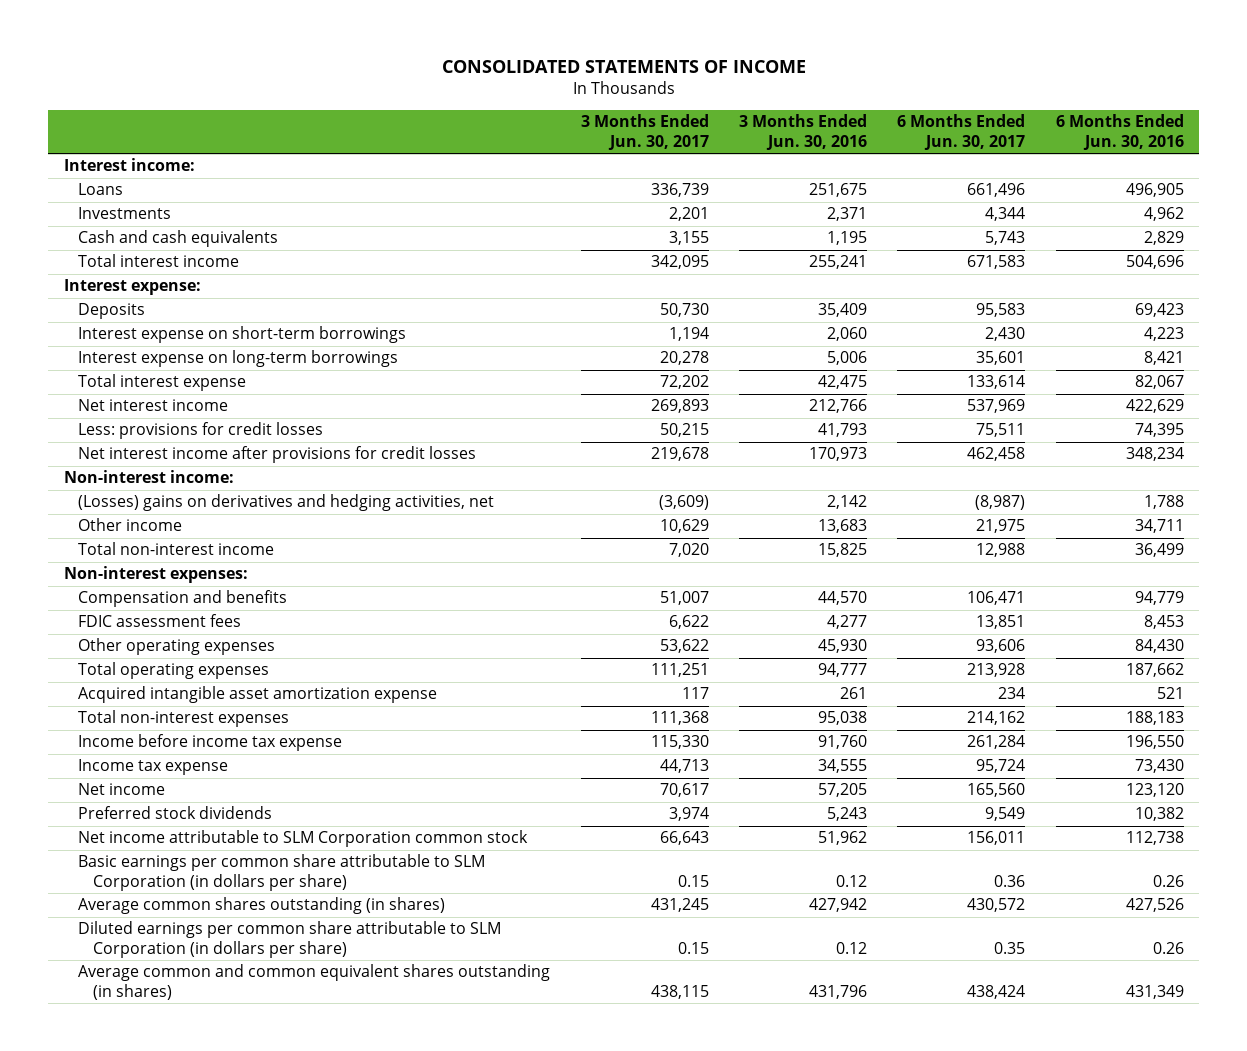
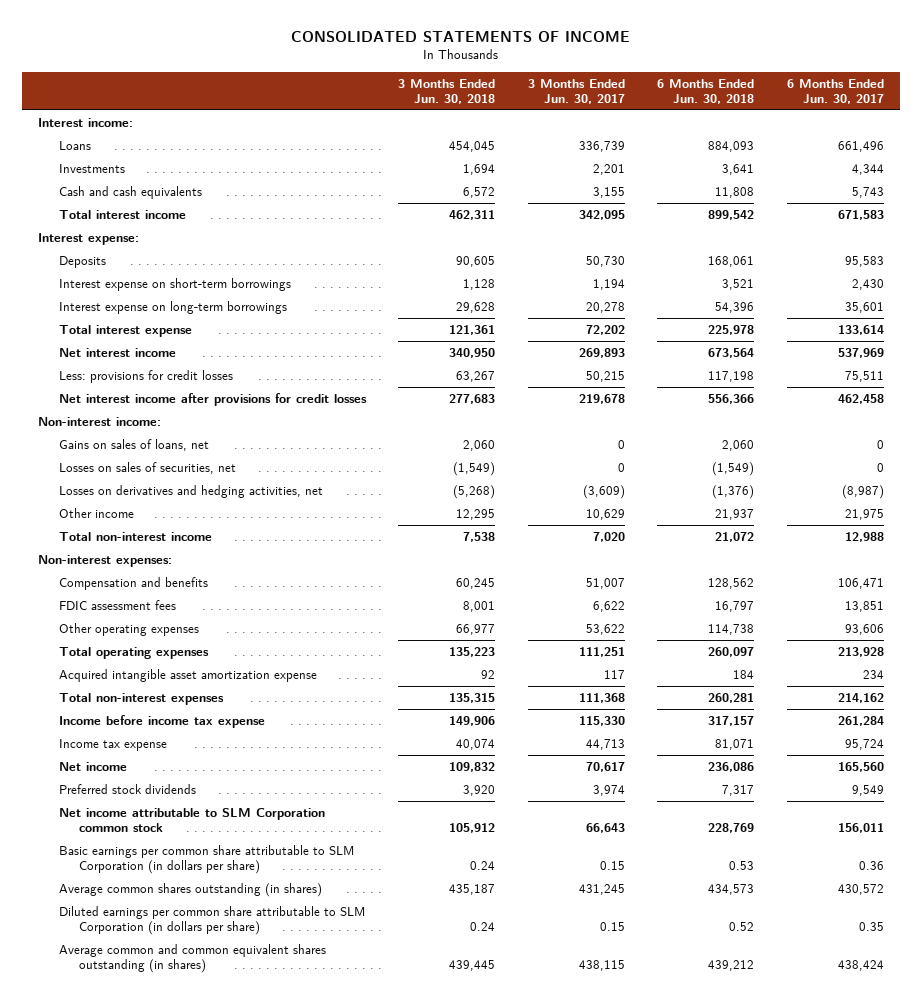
[738,114,867,150] 3 Months Ended Jun. 30, 2016 -> none
[1055,114,1184,150] 6 Months Ended Jun. 30, 2016 -> none
none -> [398,78,496,104] 3 Months Ended Jun. 30, 2018
none -> [657,78,755,104] 6 Months Ended Jun. 30, 2018
none -> [58,438,209,451] Gains on sales of loans, net
none -> [58,461,236,474] Losses on sales of securities, net
[78,494,495,512] (Losses) gains on derivatives and hedging activities, net -> [58,484,323,498] Losses on derivatives and hedging activities, net

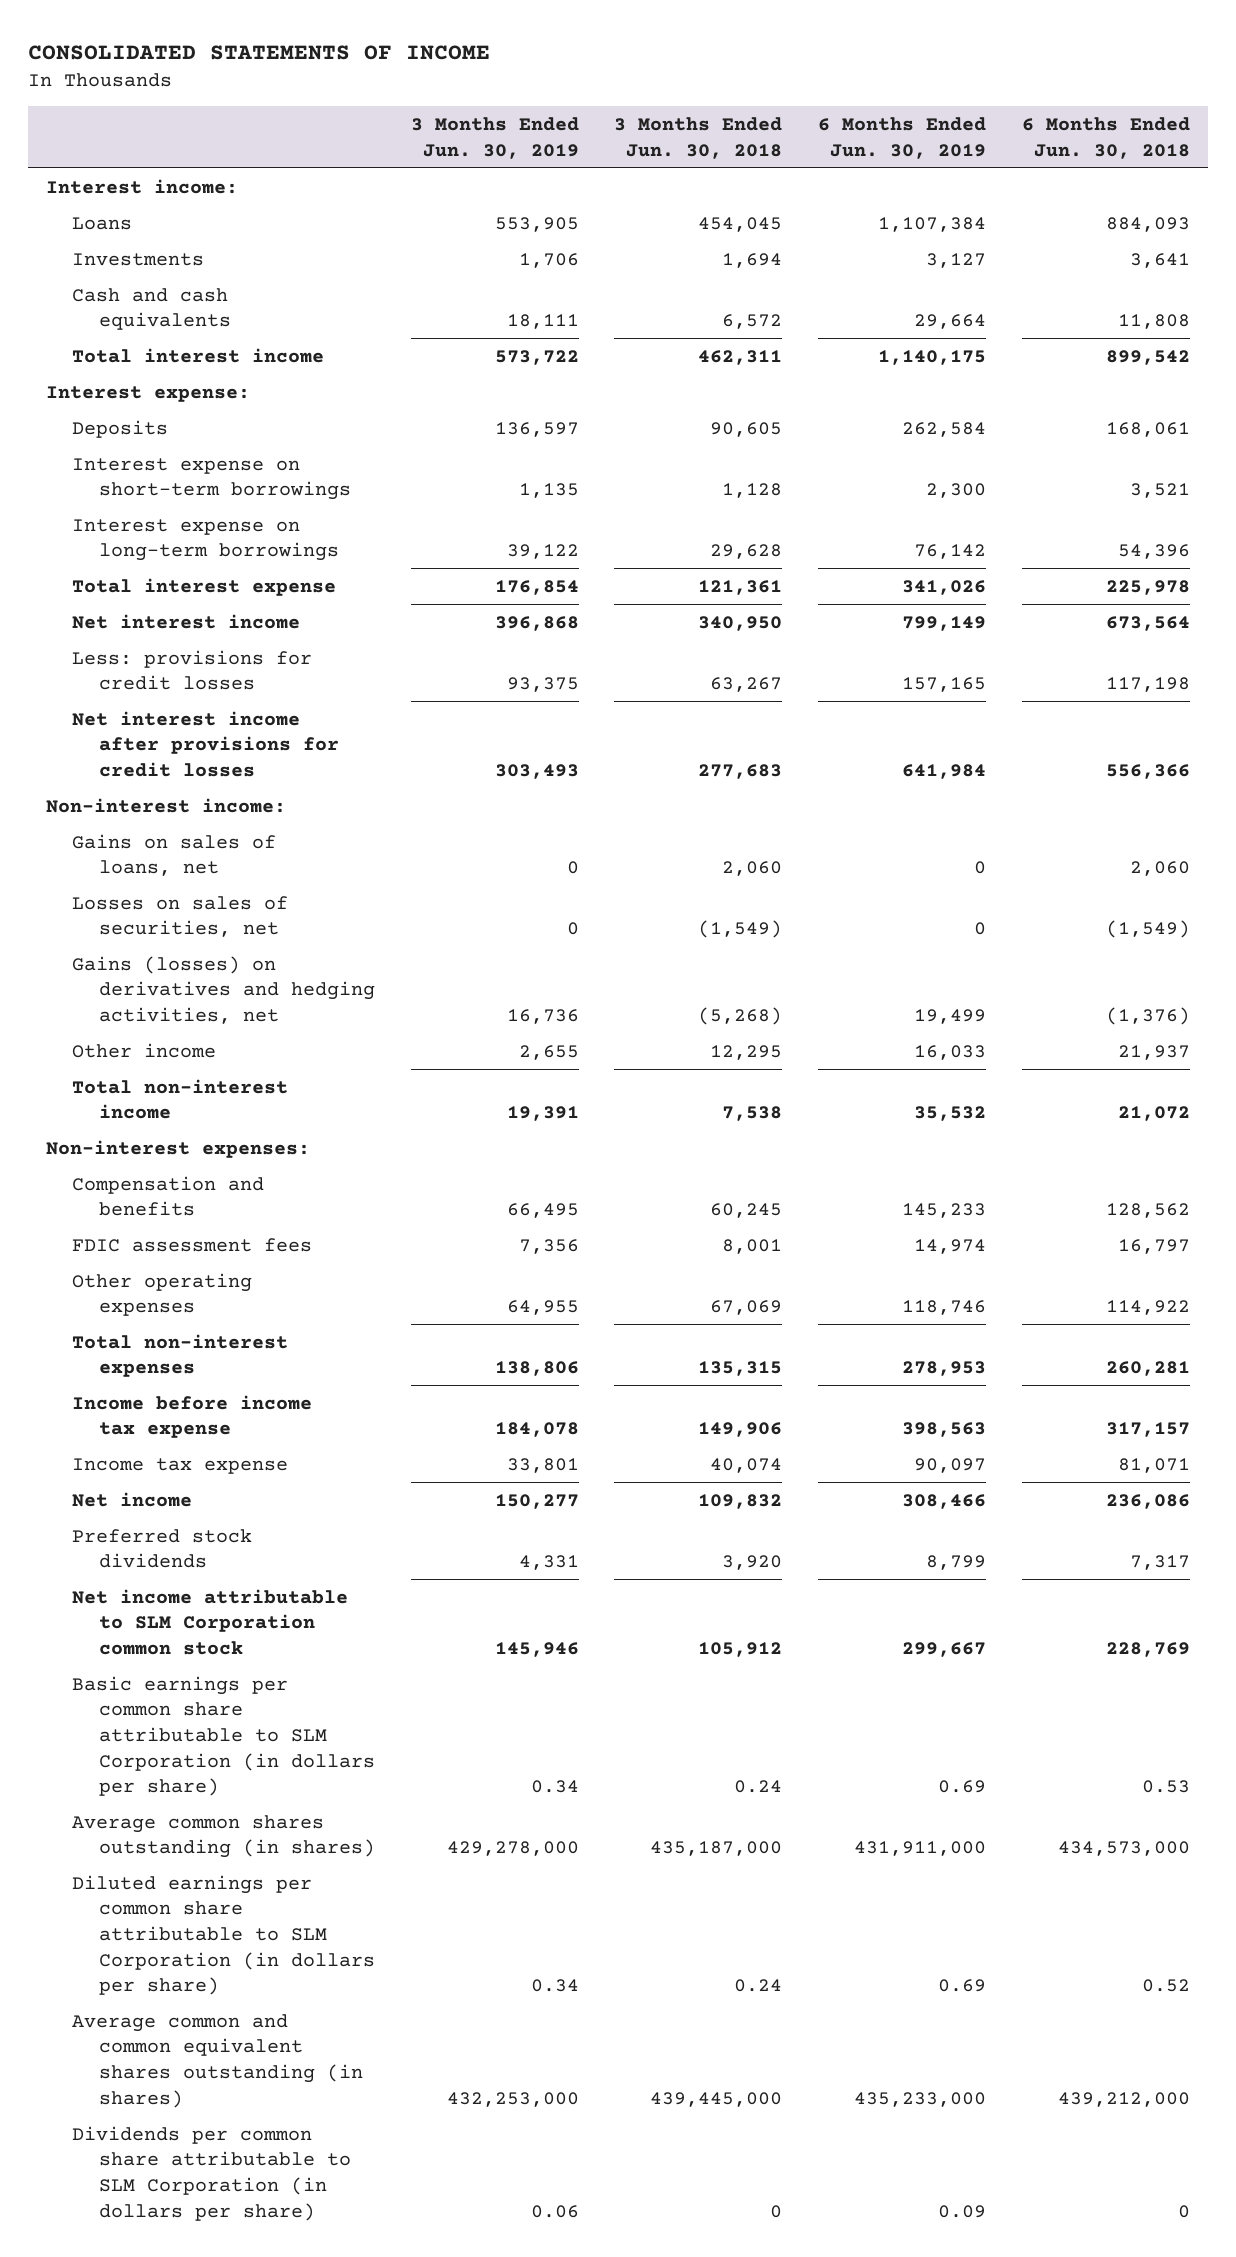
[527,78,625,104] 3 Months Ended Jun. 30, 2017 -> none
[786,78,884,104] 6 Months Ended Jun. 30, 2017 -> none
none -> [410,117,579,159] 3 Months Ended Jun. 30, 2019
none -> [818,117,987,159] 6 Months Ended Jun. 30, 2019
[58,484,323,498] Losses on derivatives and hedging activities, net -> [72,955,375,1024] Gains (losses) on derivatives and hedging activities, net
[58,646,209,659] Total operating expenses -> none
[58,668,317,682] Acquired intangible asset amortization expense -> none
[456,623,496,635] 66,977 -> [710,1300,783,1316] 67,069
[708,623,755,635] 114,738 -> [1105,1300,1190,1316] 114,922
[449,883,496,895] 435,187 -> [650,1841,783,1857] 435,187,000
[708,883,755,895] 434,573 -> [1057,1841,1190,1857] 434,573,000
[449,960,496,972] 439,445 -> [650,2091,783,2107] 439,445,000
[708,960,755,972] 439,212 -> [1057,2091,1190,2107] 439,212,000
none -> [72,2125,351,2221] Dividends per common share attributable to SLM Corporation (in dollars per share)

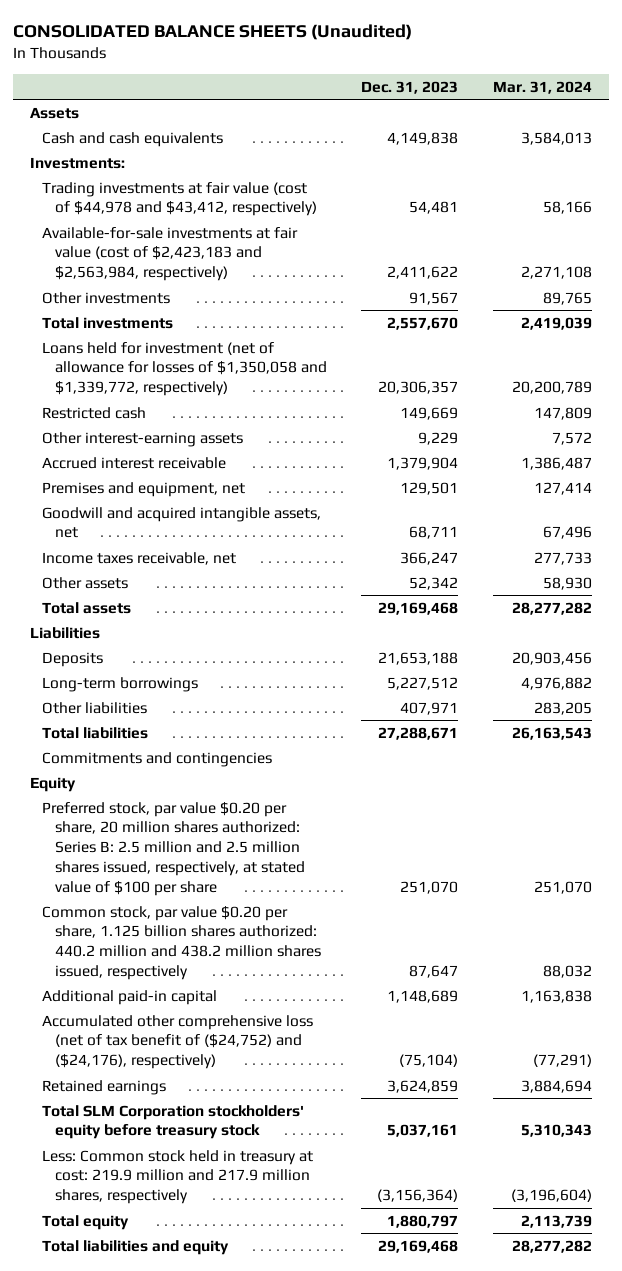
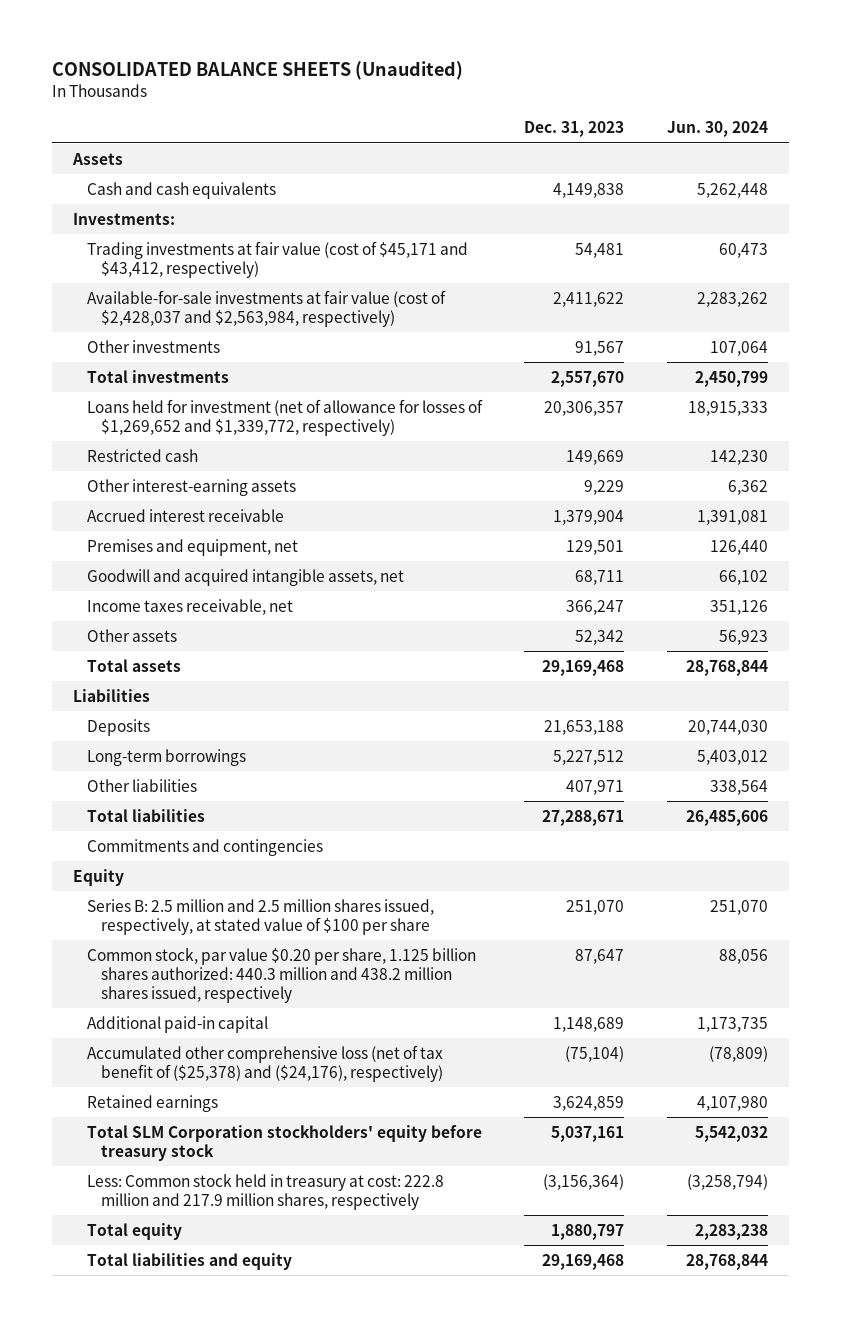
[492,80,592,94] Mar. 31, 2024 -> none
none -> [666,121,768,138] Jun. 30, 2024
[42,181,317,217] Trading investments at fair value (cost of $44,978 and $43,412, respectively) -> [87,240,469,278] Trading investments at fair value (cost of $45,171 and $43,412, respectively)
[42,226,299,282] Available-for-sale investments at fair value (cost of $2,423,183 and $2,563,984, respectively) -> [87,289,447,327] Available-for-sale investments at fair value (cost of $2,428,037 and $2,563,984, respectively)
[42,341,327,397] Loans held for investment (net of allowance for losses of $1,350,058 and $1,339,772, respectively) -> [87,398,484,436] Loans held for investment (net of allowance for losses of $1,269,652 and $1,339,772, respectively)
[42,801,305,896] Preferred stock, par value $0.20 per share, 20 million shares authorized: Series B: 2.5 million and 2.5 million shares issued, respectively, at stated value of $100 per share -> [87,898,435,935] Series B: 2.5 million and 2.5 million shares issued, respectively, at stated value of $100 per share
[42,905,321,980] Common stock, par value $0.20 per share, 1.125 billion shares authorized: 440.2 million and 438.2 million shares issued, respectively -> [87,947,477,1003] Common stock, par value $0.20 per share, 1.125 billion shares authorized: 440.3 million and 438.2 million shares issued, respectively
[42,1014,314,1070] Accumulated other comprehensive loss (net of tax benefit of ($24,752) and ($24,176), respectively) -> [87,1044,444,1082] Accumulated other comprehensive loss (net of tax benefit of ($25,378) and ($24,176), respectively)
[42,1149,314,1205] Less: Common stock held in treasury at cost: 219.9 million and 217.9 million shares, respectively -> [87,1173,445,1210] Less: Common stock held in treasury at cost: 222.8 million and 217.9 million shares, respectively

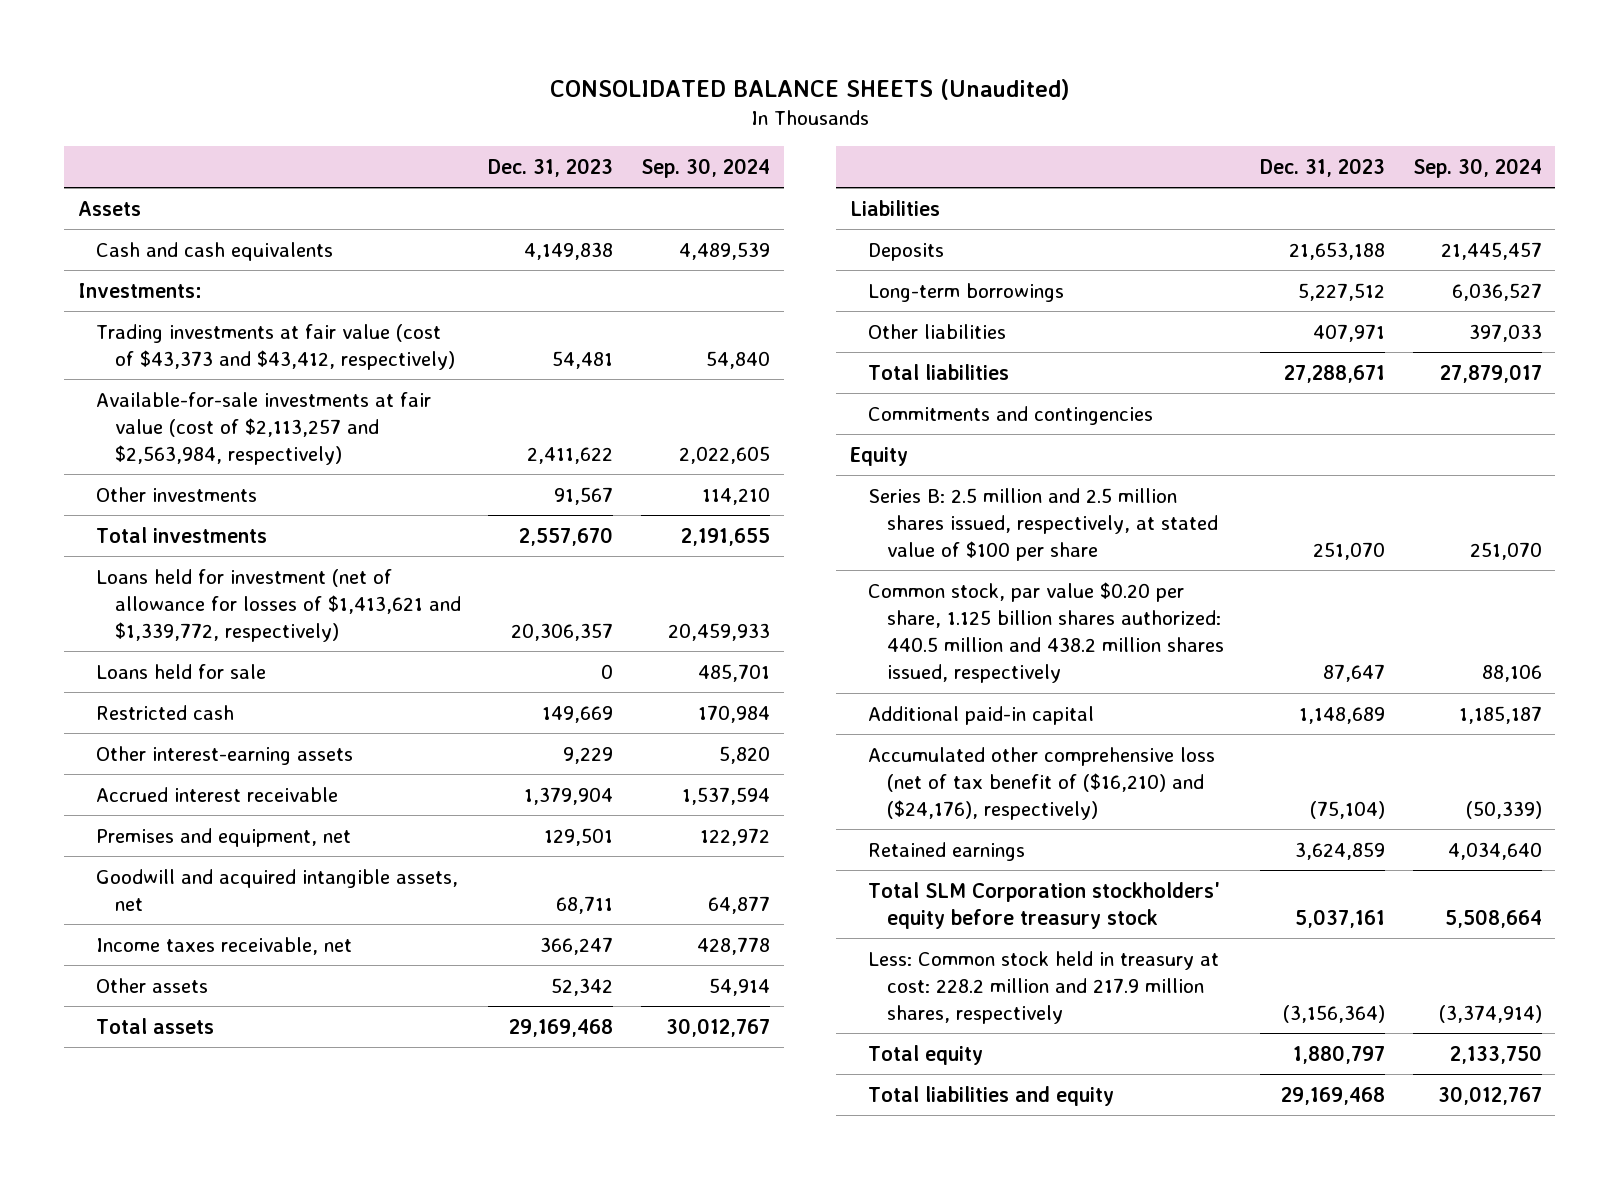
[666,121,768,138] Jun. 30, 2024 -> none
none -> [640,157,770,178] Sep. 30, 2024
[87,240,469,278] Trading investments at fair value (cost of $45,171 and $43,412, respectively) -> [96,323,455,370] Trading investments at fair value (cost of $43,373 and $43,412, respectively)
[87,289,447,327] Available-for-sale investments at fair value (cost of $2,428,037 and $2,563,984, respectively) -> [96,391,432,465] Available-for-sale investments at fair value (cost of $2,113,257 and $2,563,984, respectively)
[87,398,484,436] Loans held for investment (net of allowance for losses of $1,269,652 and $1,339,772, respectively) -> [96,568,461,642] Loans held for investment (net of allowance for losses of $1,413,621 and $1,339,772, respectively)
none -> [96,663,267,679] Loans held for sale
[87,947,477,1003] Common stock, par value $0.20 per share, 1.125 billion shares authorized: 440.3 million and 438.2 million shares issued, respectively -> [868,581,1224,683] Common stock, par value $0.20 per share, 1.125 billion shares authorized: 440.5 million and 438.2 million shares issued, respectively
[87,1044,444,1082] Accumulated other comprehensive loss (net of tax benefit of ($25,378) and ($24,176), respectively) -> [868,746,1216,820] Accumulated other comprehensive loss (net of tax benefit of ($16,210) and ($24,176), respectively)
[87,1173,445,1210] Less: Common stock held in treasury at cost: 222.8 million and 217.9 million shares, respectively -> [868,950,1220,1024] Less: Common stock held in treasury at cost: 228.2 million and 217.9 million shares, respectively

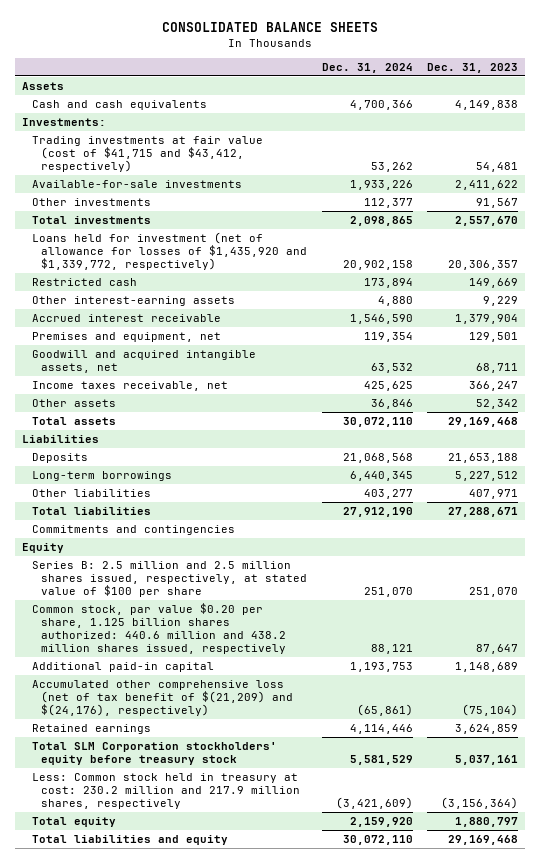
[549,78,1070,100] CONSOLIDATED BALANCE SHEETS (Unaudited) -> [162,22,379,33] CONSOLIDATED BALANCE SHEETS
[640,157,770,178] Sep. 30, 2024 -> none
none -> [321,62,413,73] Dec. 31, 2024
[96,323,455,370] Trading investments at fair value (cost of $43,373 and $43,412, respectively) -> [31,135,263,173] Trading investments at fair value (cost of $41,715 and $43,412, respectively)
[96,391,432,465] Available-for-sale investments at fair value (cost of $2,113,257 and $2,563,984, respectively) -> [31,179,242,188] Available-for-sale investments
[96,663,267,679] Loans held for sale -> none
[96,568,461,642] Loans held for investment (net of allowance for losses of $1,413,621 and $1,339,772, respectively) -> [31,231,308,271] Loans held for investment (net of allowance for losses of $1,435,920 and $1,339,772, respectively)
[868,581,1224,683] Common stock, par value $0.20 per share, 1.125 billion shares authorized: 440.5 million and 438.2 million shares issued, respectively -> [31,602,287,655] Common stock, par value $0.20 per share, 1.125 billion shares authorized: 440.6 million and 438.2 million shares issued, respectively
[868,746,1216,820] Accumulated other comprehensive loss (net of tax benefit of ($16,210) and ($24,176), respectively) -> [31,679,294,717] Accumulated other comprehensive loss (net of tax benefit of $(21,209) and $(24,176), respectively)
[868,950,1220,1024] Less: Common stock held in treasury at cost: 228.2 million and 217.9 million shares, respectively -> [31,772,301,810] Less: Common stock held in treasury at cost: 230.2 million and 217.9 million shares, respectively

